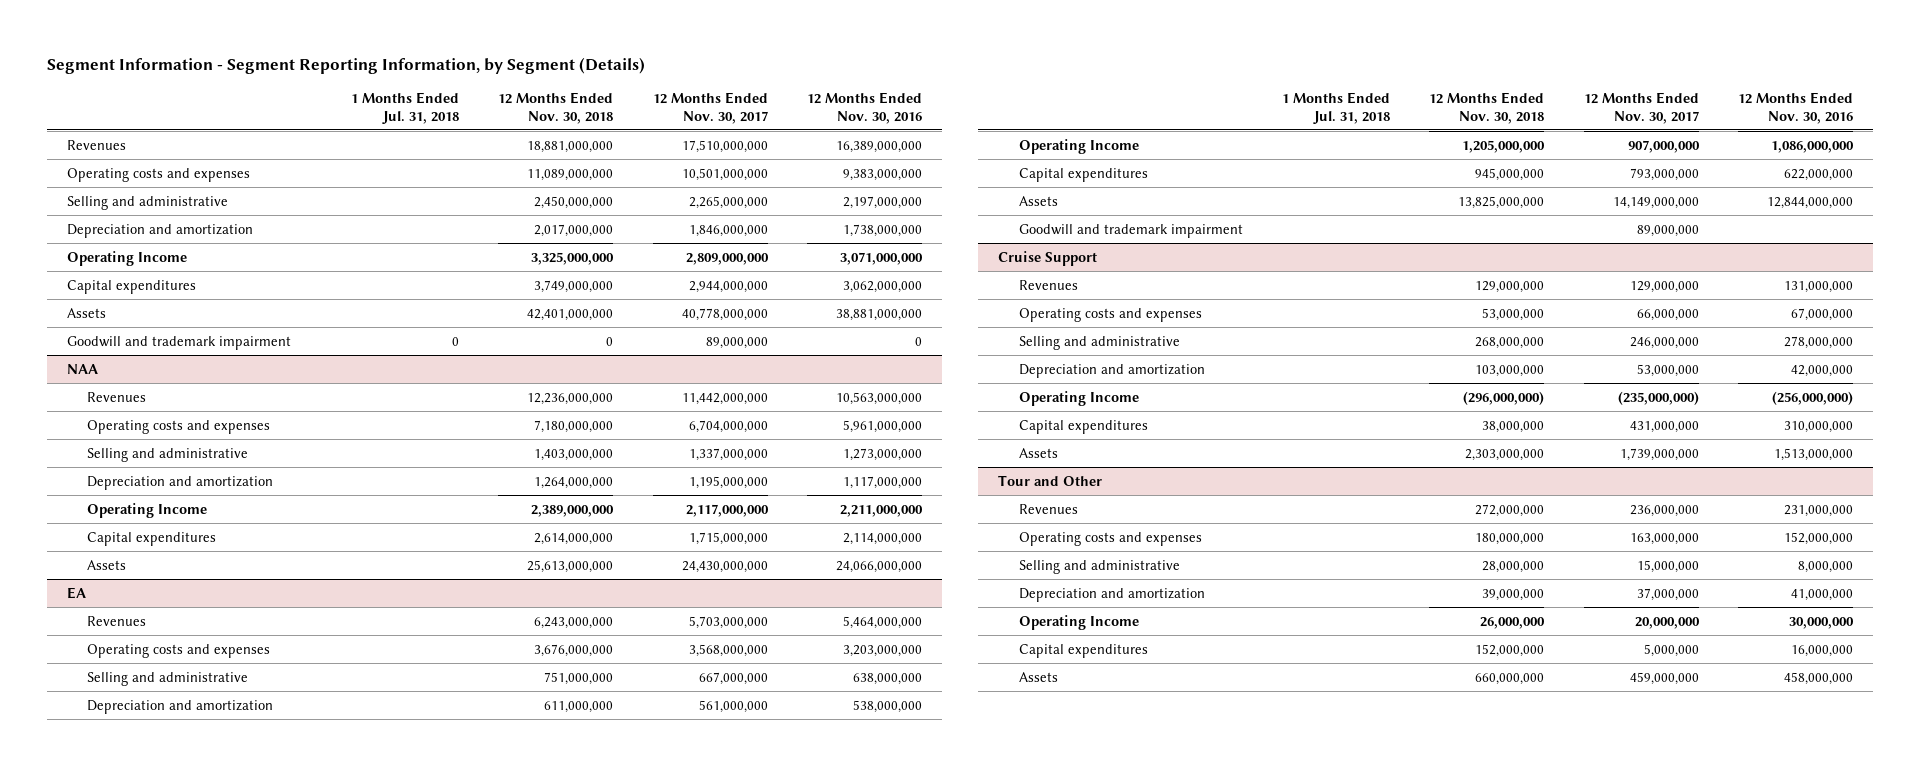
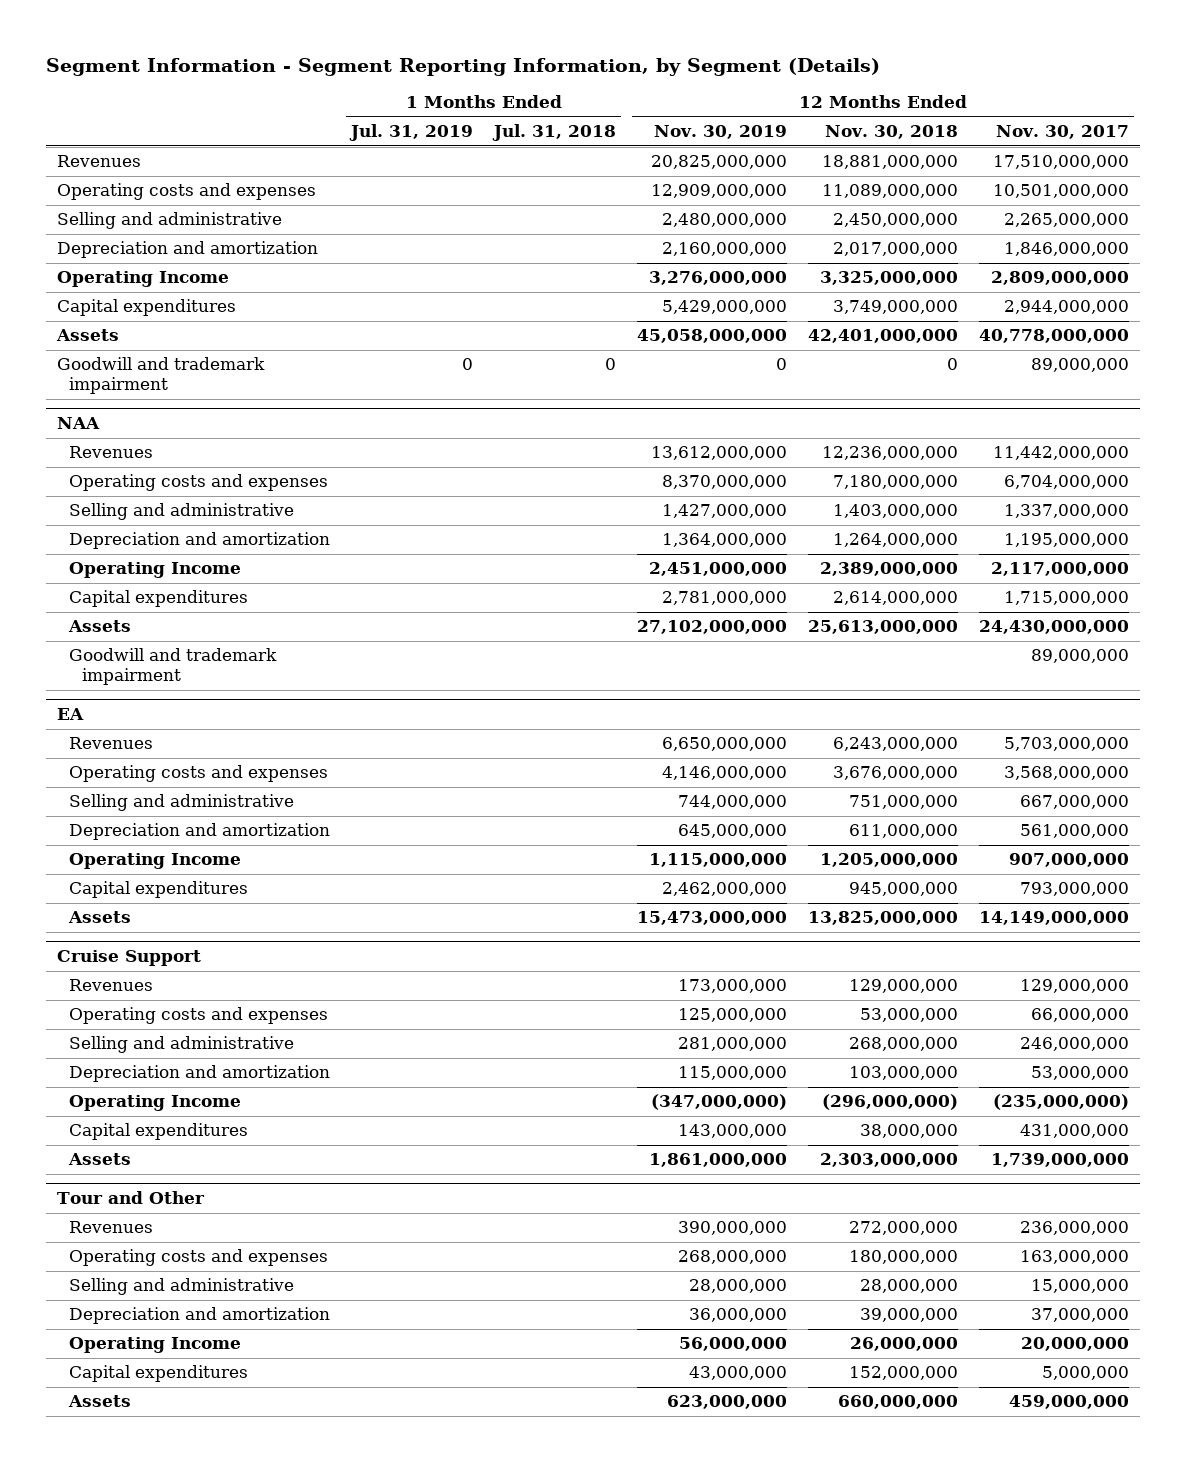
[807,91,923,124] 12 Months Ended Nov. 30, 2016 -> none
none -> [349,124,474,142] Jul. 31, 2019
none -> [654,125,788,140] Nov. 30, 2019
none -> [69,648,278,686] Goodwill and trademark impairment
[1018,223,1243,238] Goodwill and trademark impairment -> none

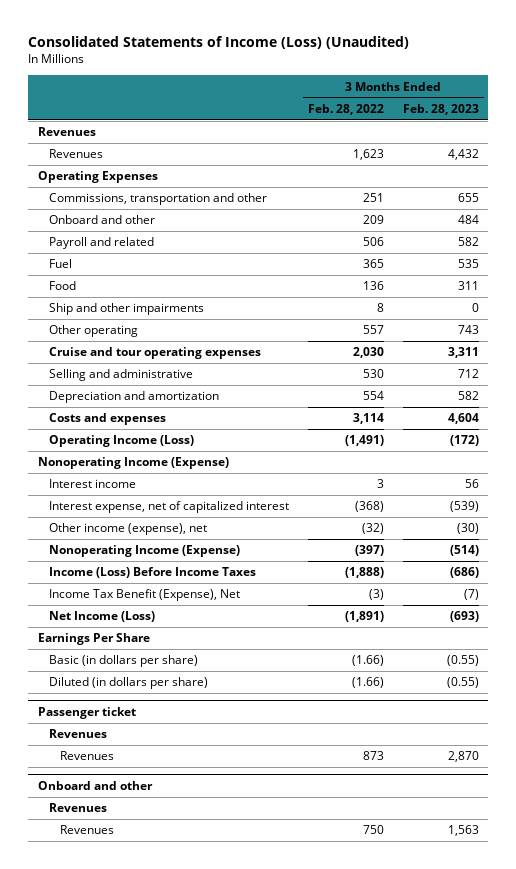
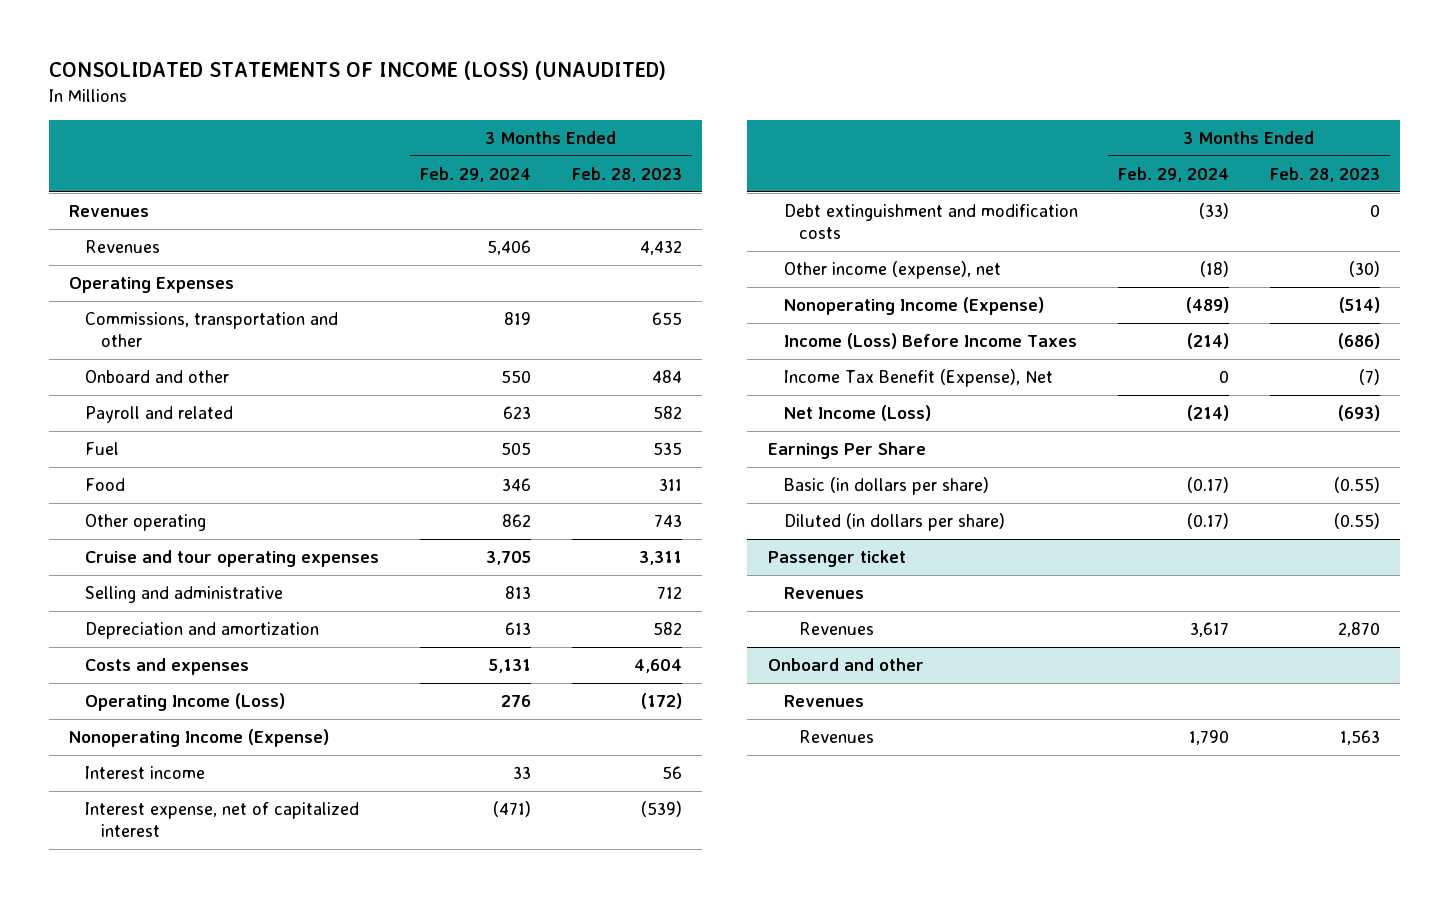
[28,35,410,49] Consolidated Statements of Income (Loss) (Unaudited) -> [49,61,667,81] CONSOLIDATED STATEMENTS OF INCOME (LOSS) (UNAUDITED)
[307,103,384,115] Feb. 28, 2022 -> none
none -> [419,167,531,183] Feb. 29, 2024
[48,303,204,316] Ship and other impairments -> none
none -> [783,204,1078,239] Debt extinguishment and modification costs

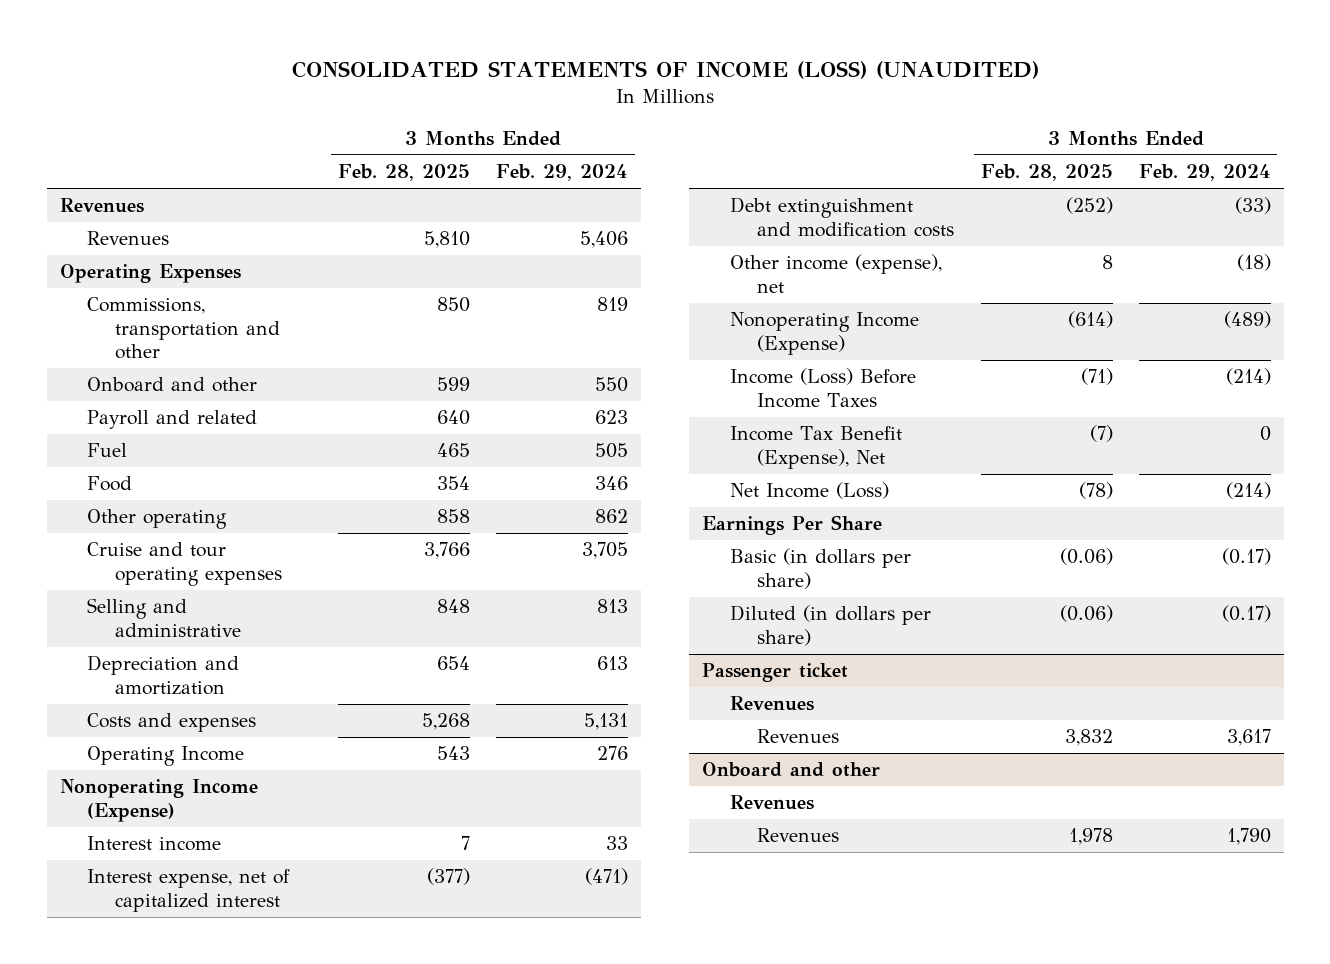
[571,167,682,183] Feb. 28, 2023 -> none
none -> [337,164,470,182] Feb. 28, 2025
[85,693,286,712] Operating Income (Loss) -> [87,746,245,767] Operating Income

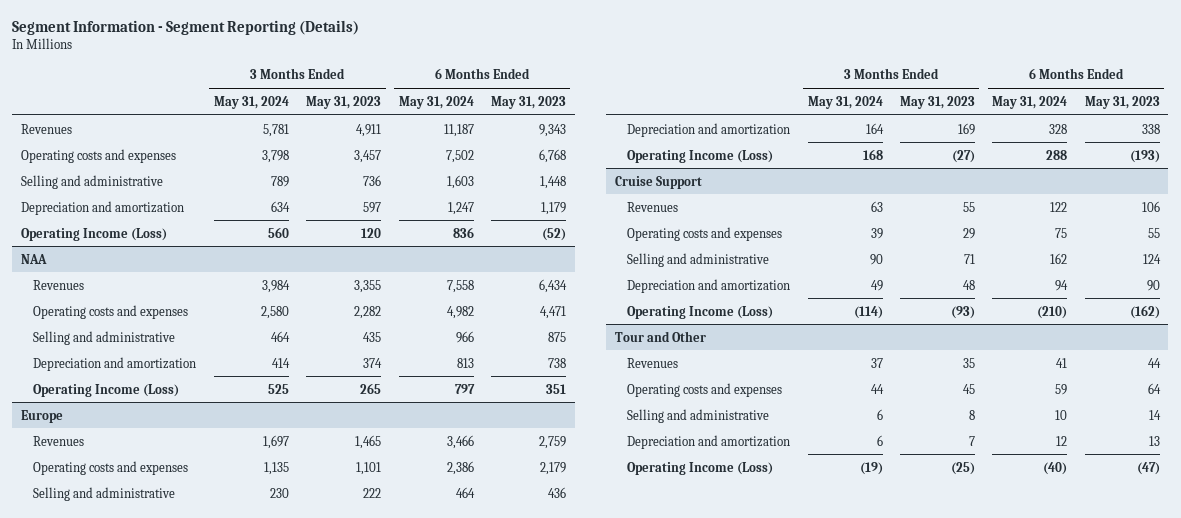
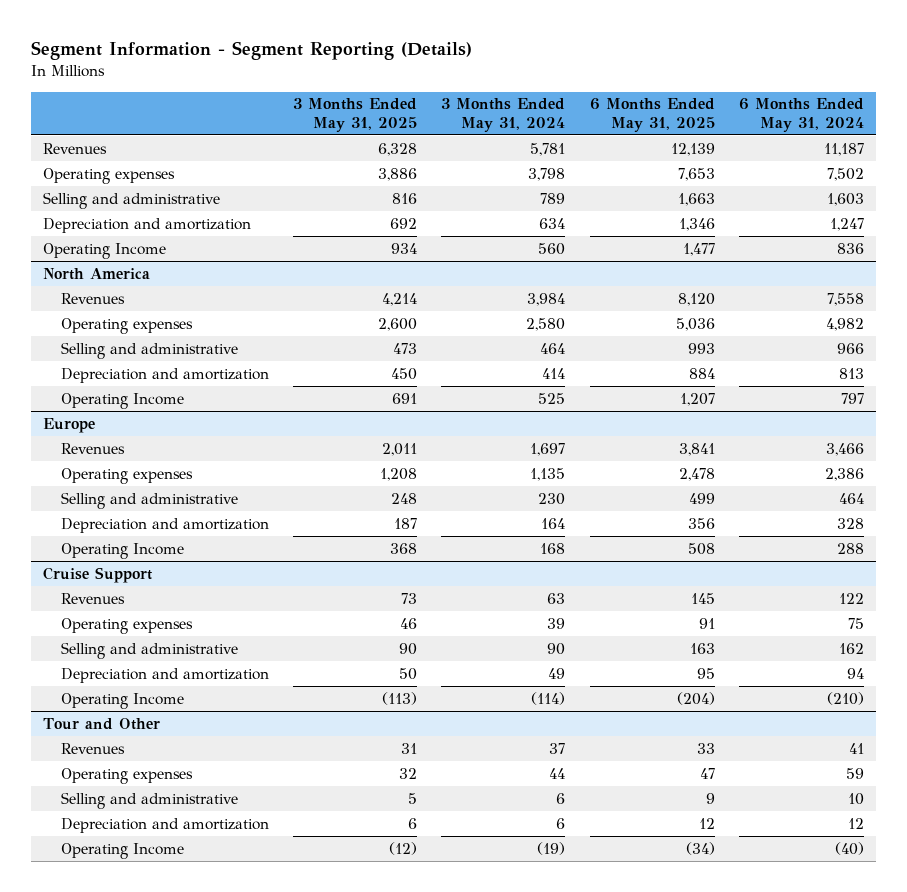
[306,95,382,109] May 31, 2023 -> none
[490,95,566,109] May 31, 2023 -> none
none -> [292,98,417,132] 3 Months Ended May 31, 2025
none -> [589,98,715,132] 6 Months Ended May 31, 2025
[21,148,177,163] Operating costs and expenses -> [42,167,175,184] Operating expenses
[21,253,48,264] NAA -> none
[21,227,168,241] Operating Income (Loss) -> [42,242,166,259] Operating Income
none -> [42,267,150,280] North America
[33,304,189,319] Operating costs and expenses -> [60,317,193,334] Operating expenses
[33,383,180,397] Operating Income (Loss) -> [60,392,184,409] Operating Income
[33,460,189,475] Operating costs and expenses -> [60,467,193,484] Operating expenses
[627,149,774,163] Operating Income (Loss) -> [60,542,184,559] Operating Income
[627,226,783,241] Operating costs and expenses -> [60,617,193,634] Operating expenses
[627,305,774,319] Operating Income (Loss) -> [60,692,184,709] Operating Income
[627,382,783,397] Operating costs and expenses -> [60,767,193,784] Operating expenses
[627,461,774,475] Operating Income (Loss) -> [60,842,184,859] Operating Income

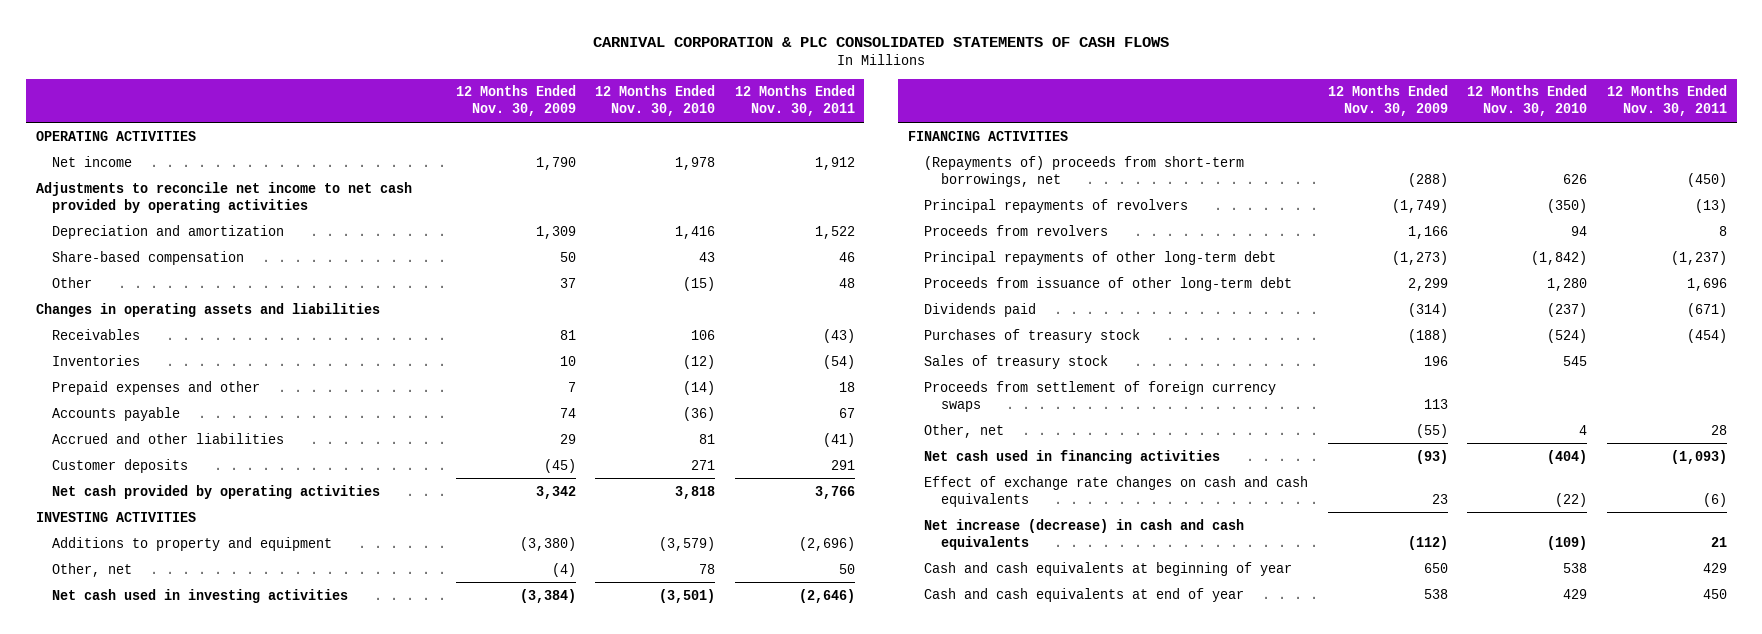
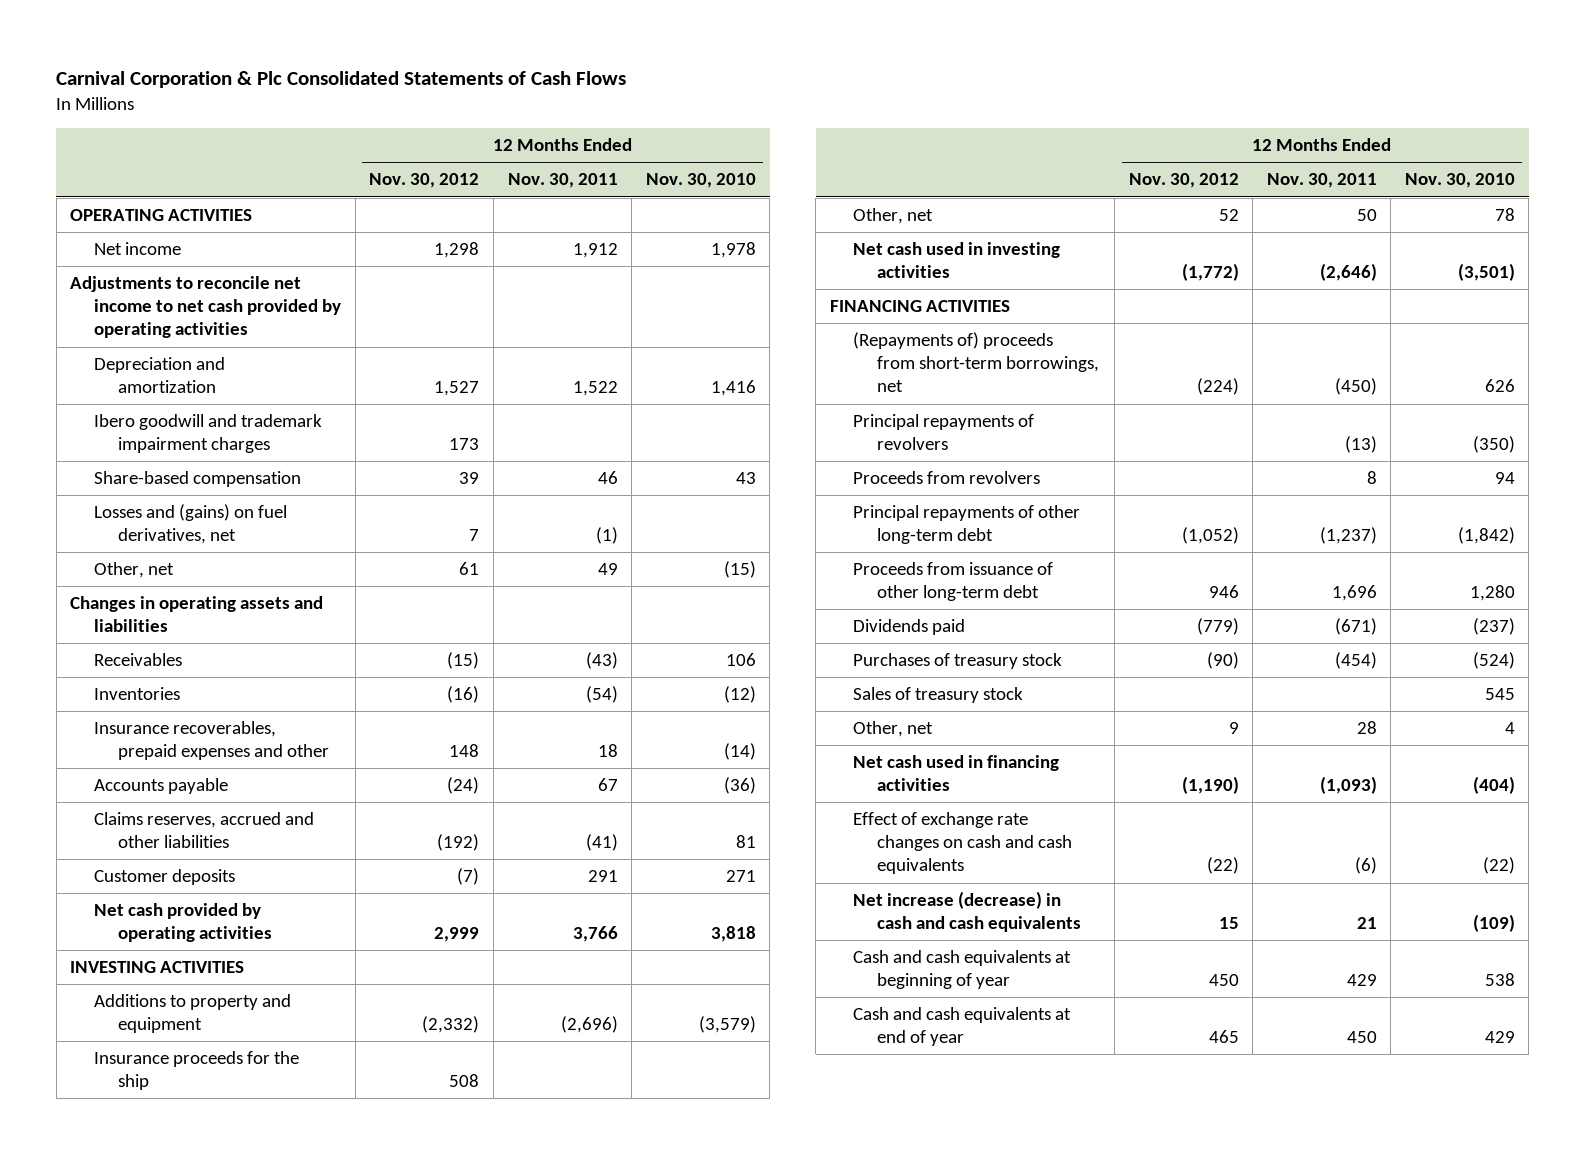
[593,36,1170,47] CARNIVAL CORPORATION & PLC CONSOLIDATED STATEMENTS OF CASH FLOWS -> [56,70,627,88] Carnival Corporation & Plc Consolidated Statements of Cash Flows
[455,85,576,117] 12 Months Ended Nov. 30, 2009 -> none
none -> [369,173,480,189] Nov. 30, 2012
none -> [94,414,323,454] Ibero goodwill and trademark impairment charges
none -> [94,504,288,545] Losses and (gains) on fuel derivatives, net
[52,276,93,288] Other -> [94,562,175,579] Other, net
[838,277,855,288] 48 -> [597,563,618,576] 49
[52,380,261,395] Prepaid expenses and other -> [94,721,330,761] Insurance recoverables, prepaid expenses and other
[52,432,285,444] Accrued and other liabilities -> [94,812,315,849] Claims reserves, accrued and other liabilities
none -> [94,1051,300,1091] Insurance proceeds for the ship
[924,380,1277,412] Proceeds from settlement of foreign currency swaps -> none

